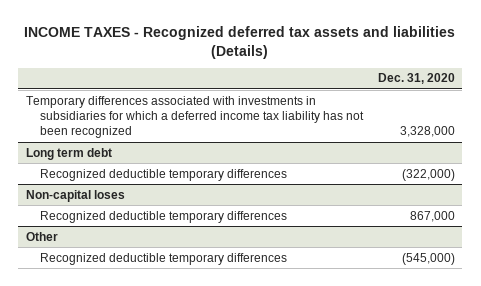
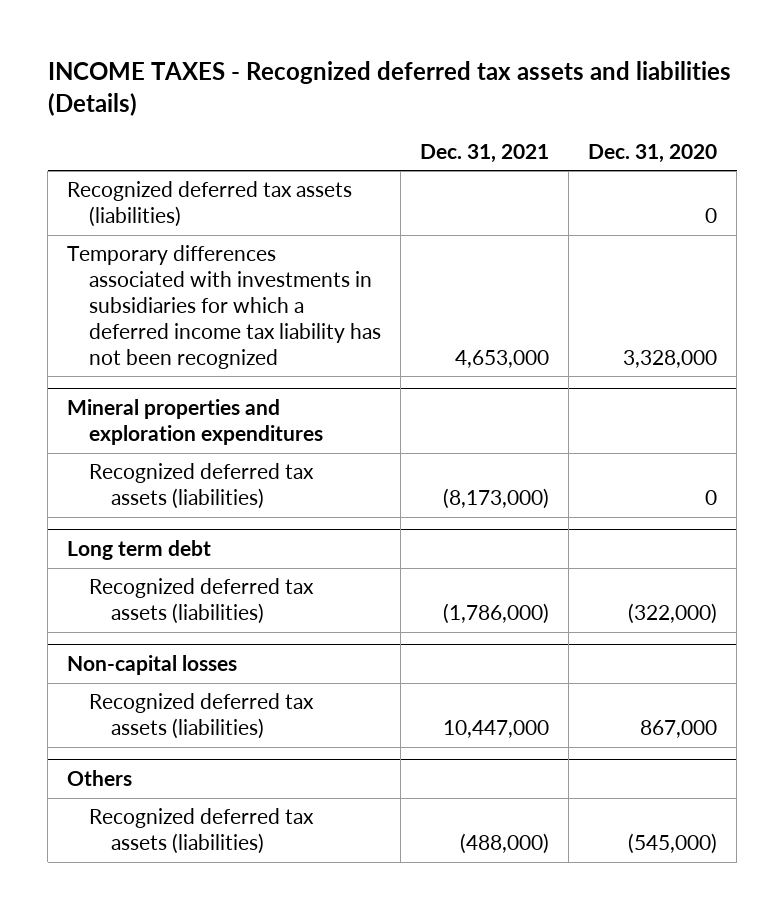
none -> [420,144,550,164] Dec. 31, 2021
none -> [67,181,353,228] Recognized deferred tax assets (liabilities)
none -> [67,399,324,446] Mineral properties and exploration expenditures
none -> [89,463,315,510] Recognized deferred tax assets (liabilities)
[40,168,288,181] Recognized deductible temporary differences -> [89,578,315,625] Recognized deferred tax assets (liabilities)
[25,189,125,202] Non-capital loses -> [67,655,238,676] Non-capital losses
[40,210,288,223] Recognized deductible temporary differences -> [89,693,315,740] Recognized deferred tax assets (liabilities)
[25,231,58,241] Other -> [67,770,133,787] Others
[40,252,288,265] Recognized deductible temporary differences -> [89,808,315,855] Recognized deferred tax assets (liabilities)

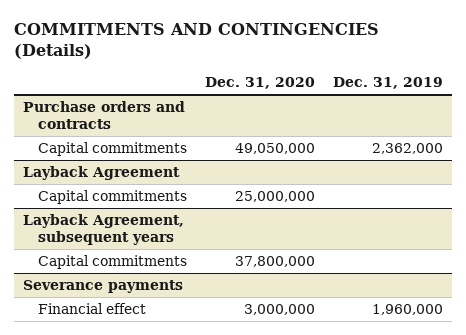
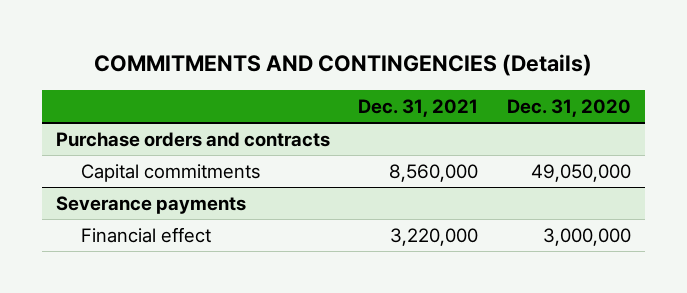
[332,76,443,89] Dec. 31, 2019 -> none
none -> [358,98,479,117] Dec. 31, 2021
[23,166,181,181] Layback Agreement -> none
[38,190,188,205] Capital commitments -> none
[23,214,185,245] Layback Agreement, subsequent years -> none
[38,255,188,270] Capital commitments -> none

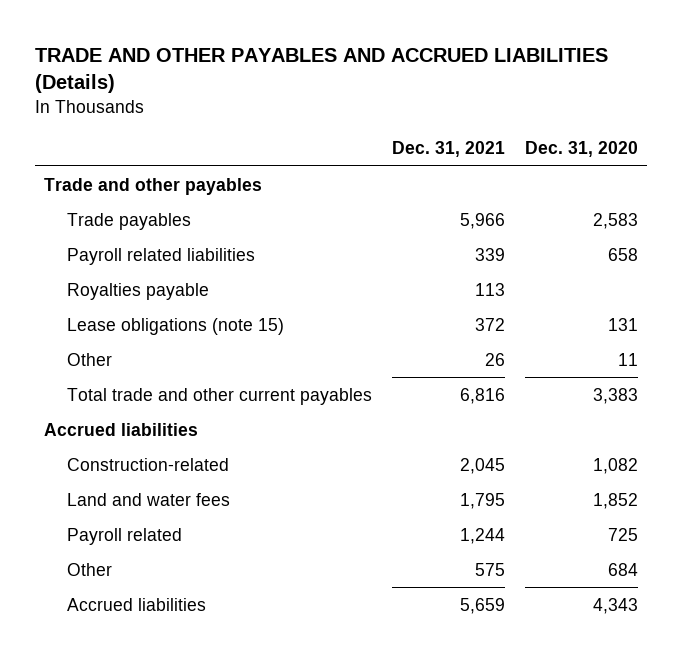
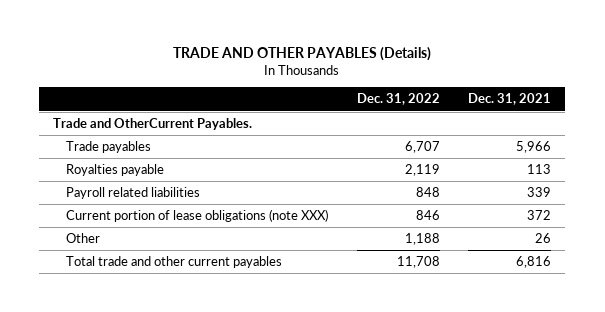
[34,47,608,94] TRADE AND OTHER PAYABLES AND ACCRUED LIABILITIES (Details) -> [173,47,432,62] TRADE AND OTHER PAYABLES (Details)
[524,140,638,157] Dec. 31, 2020 -> none
none -> [356,93,440,106] Dec. 31, 2022
[44,177,263,195] Trade and other payables -> [53,118,253,131] Trade and OtherCurrent Payables.
[67,247,256,265] Payroll related liabilities -> [65,187,200,200] Payroll related liabilities
[67,317,285,335] Lease obligations (note 15) -> [65,209,328,223] Current portion of lease obligations (note XXX)
[44,422,199,436] Accrued liabilities -> none
[67,457,230,471] Construction-related -> none
[67,492,231,506] Land and water fees -> none
[67,527,183,545] Payroll related -> none
[67,562,113,576] Other -> none
[67,597,207,611] Accrued liabilities -> none

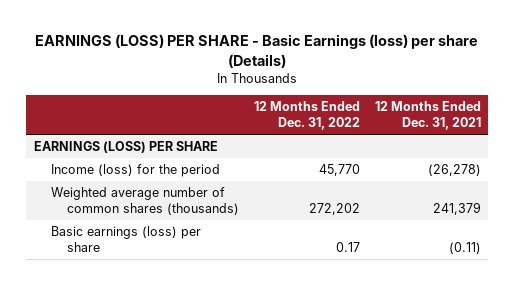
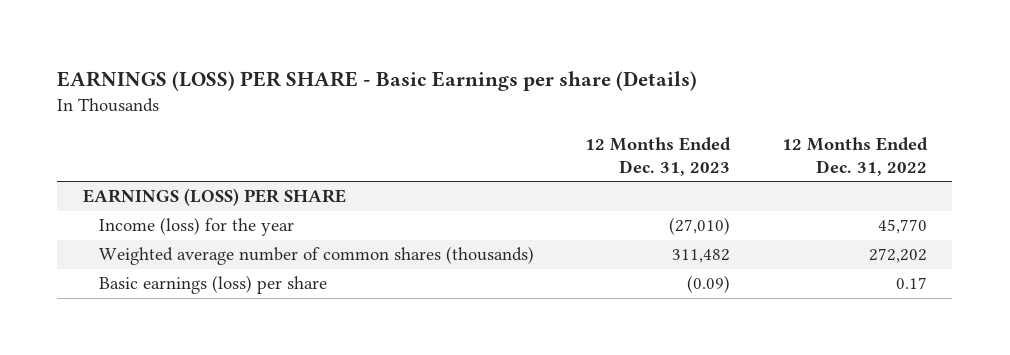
[35,33,479,68] EARNINGS (LOSS) PER SHARE - Basic Earnings (loss) per share (Details) -> [57,70,698,91] EARNINGS (LOSS) PER SHARE - Basic Earnings per share (Details)
[374,101,481,131] 12 Months Ended Dec. 31, 2021 -> none
none -> [585,136,732,176] 12 Months Ended Dec. 31, 2023
[50,164,220,178] Income (loss) for the period -> [98,217,294,237] Income (loss) for the year

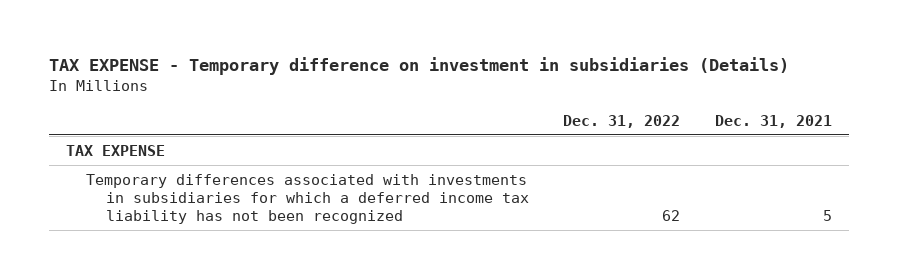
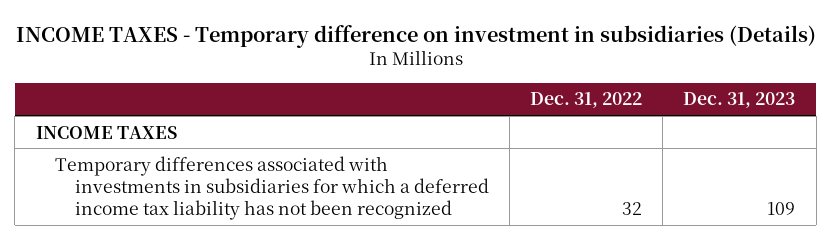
[48,57,789,76] TAX EXPENSE - Temporary difference on investment in subsidiaries (Details) -> [15,24,816,48] INCOME TAXES - Temporary difference on investment in subsidiaries (Details)
[714,114,832,128] Dec. 31, 2021 -> none
none -> [683,92,796,109] Dec. 31, 2023
[65,144,165,156] TAX EXPENSE -> [35,125,177,139] INCOME TAXES
[662,209,681,221] 62 -> [622,202,643,216] 32

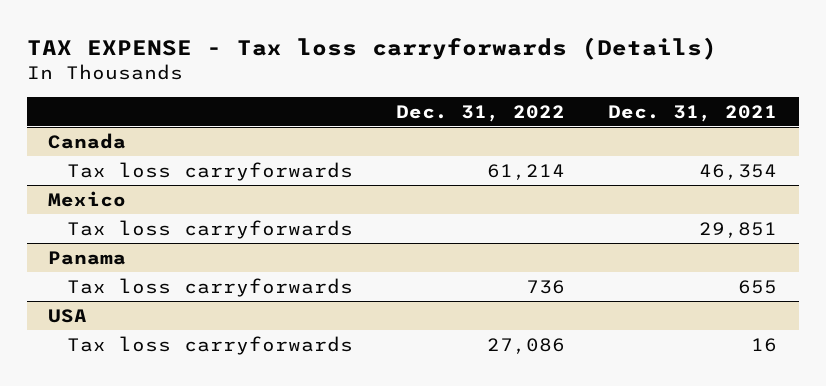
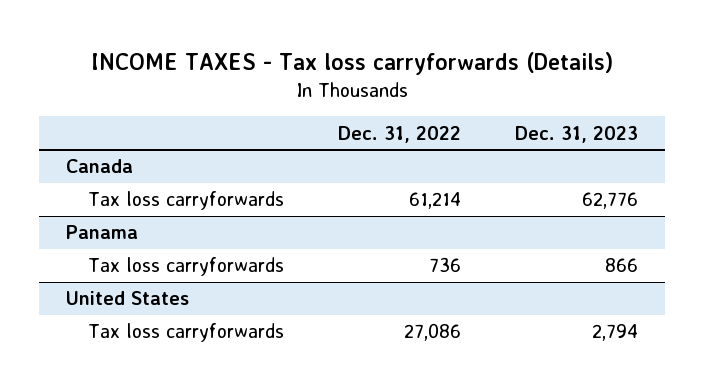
[26,36,717,60] TAX EXPENSE - Tax loss carryforwards (Details) -> [90,51,613,75] INCOME TAXES - Tax loss carryforwards (Details)
[608,104,778,122] Dec. 31, 2021 -> none
none -> [514,125,638,143] Dec. 31, 2023
[48,190,127,207] Mexico -> none
[66,219,353,239] Tax loss carryforwards -> none
[48,308,88,323] USA -> [65,291,189,306] United States

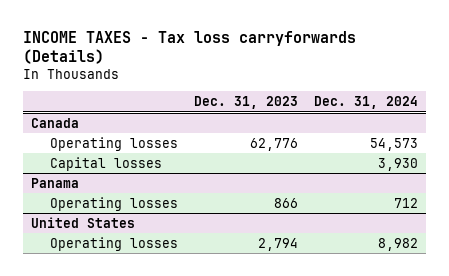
[338,125,462,143] Dec. 31, 2022 -> none
none -> [314,96,419,110] Dec. 31, 2024
[88,191,285,211] Tax loss carryforwards -> [49,136,178,151] Operating losses
none -> [49,156,162,171] Capital losses
[88,257,285,277] Tax loss carryforwards -> [49,196,178,211] Operating losses
[88,323,285,343] Tax loss carryforwards -> [49,236,178,251] Operating losses

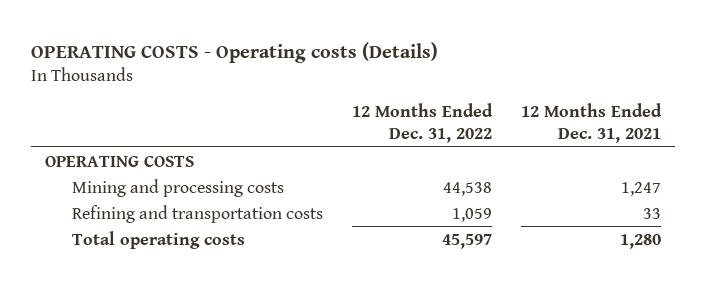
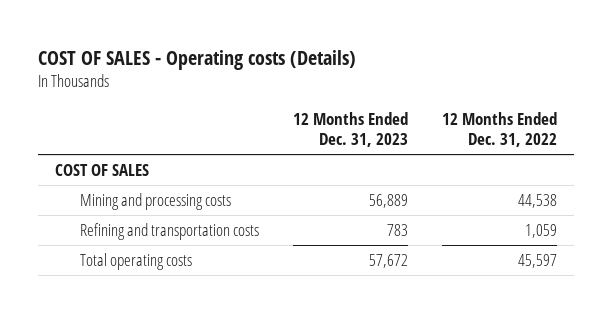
[30,41,438,63] OPERATING COSTS - Operating costs (Details) -> [38,49,357,70] COST OF SALES - Operating costs (Details)
[520,103,662,143] 12 Months Ended Dec. 31, 2021 -> none
none -> [293,112,409,147] 12 Months Ended Dec. 31, 2023
[44,155,194,167] OPERATING COSTS -> [55,164,150,177] COST OF SALES

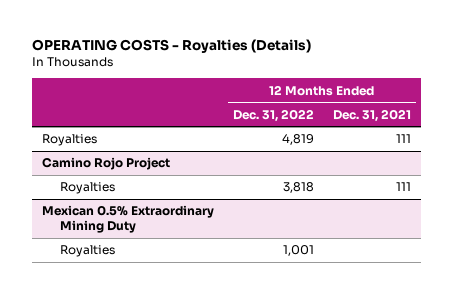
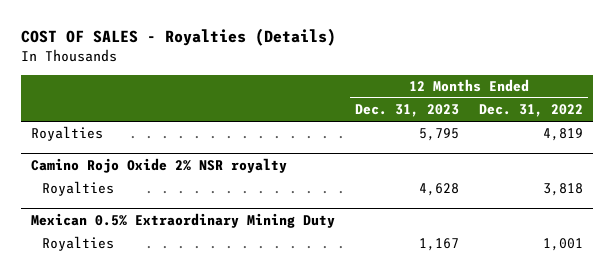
[31,39,311,54] OPERATING COSTS - Royalties (Details) -> [20,28,336,47] COST OF SALES - Royalties (Details)
[333,108,412,122] Dec. 31, 2021 -> none
none -> [354,104,459,118] Dec. 31, 2023
[41,157,170,171] Camino Rojo Project -> [30,158,287,174] Camino Rojo Oxide 2% NSR royalty

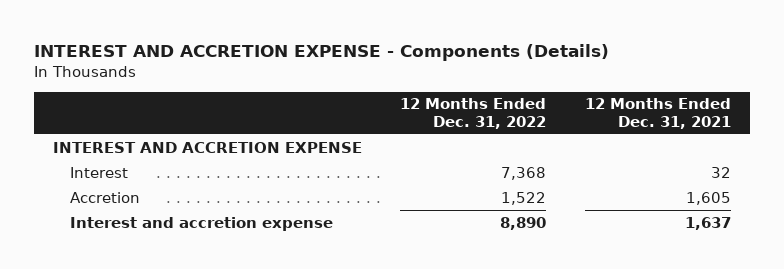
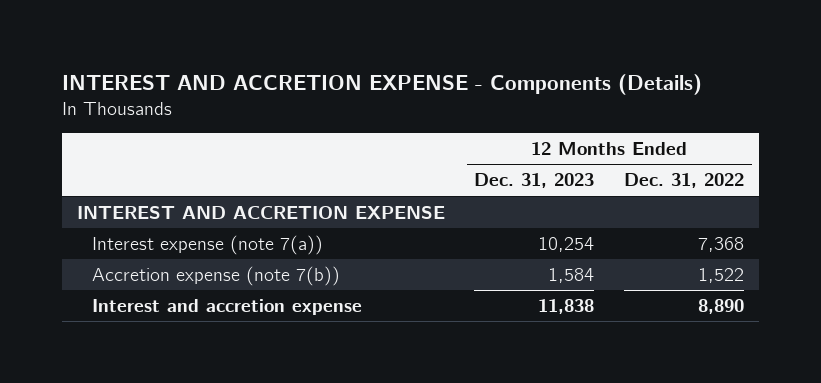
[584,98,731,129] 12 Months Ended Dec. 31, 2021 -> none
none -> [474,173,595,189] Dec. 31, 2023
[69,166,128,178] Interest -> [91,234,323,255] Interest expense (note 7(a))
[69,191,140,203] Accretion -> [91,265,340,286] Accretion expense (note 7(b))

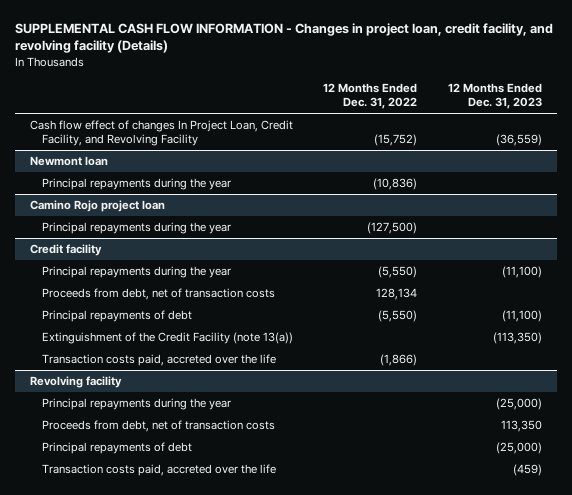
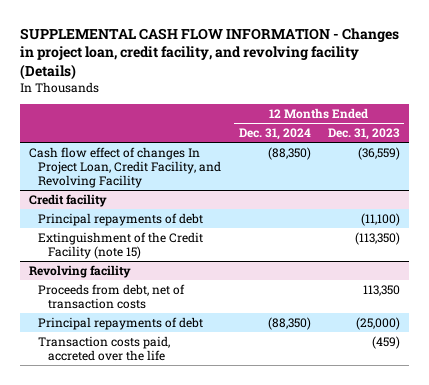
[323,83,418,109] 12 Months Ended Dec. 31, 2022 -> none
none -> [238,128,311,141] Dec. 31, 2024
[30,156,109,167] Newmont loan -> none
[41,178,231,191] Principal repayments during the year -> none
[30,200,166,213] Camino Rojo project loan -> none
[41,222,231,235] Principal repayments during the year -> none
[41,266,231,279] Principal repayments during the year -> none
[41,288,275,301] Proceeds from debt, net of transaction costs -> none
[41,354,276,367] Transaction costs paid, accreted over the life -> none
[41,332,293,345] Extinguishment of the Credit Facility (note 13(a)) -> [38,231,204,260] Extinguishment of the Credit Facility (note 15)
[41,398,231,411] Principal repayments during the year -> none

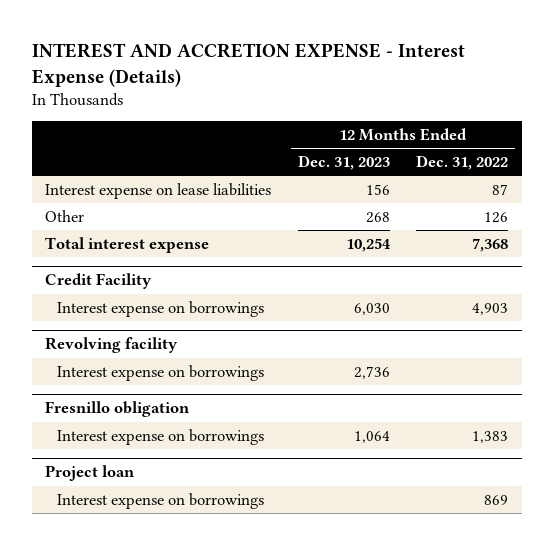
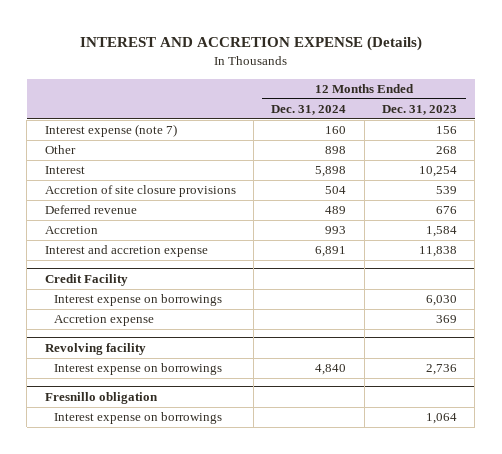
[31,43,465,87] INTEREST AND ACCRETION EXPENSE - Interest Expense (Details) -> [79,36,422,52] INTEREST AND ACCRETION EXPENSE (Details)
[416,155,509,171] Dec. 31, 2022 -> none
none -> [271,105,347,116] Dec. 31, 2024
[45,182,272,199] Interest expense on lease liabilities -> [44,124,177,138] Interest expense (note 7)
[45,236,210,253] Total interest expense -> [44,166,85,175] Interest
none -> [44,185,236,198] Accretion of site closure provisions
none -> [44,205,137,215] Deferred revenue
none -> [44,226,98,235] Accretion
none -> [44,245,208,258] Interest and accretion expense
none -> [54,315,155,327] Accretion expense
[45,465,136,482] Project loan -> none
[56,492,264,509] Interest expense on borrowings -> none

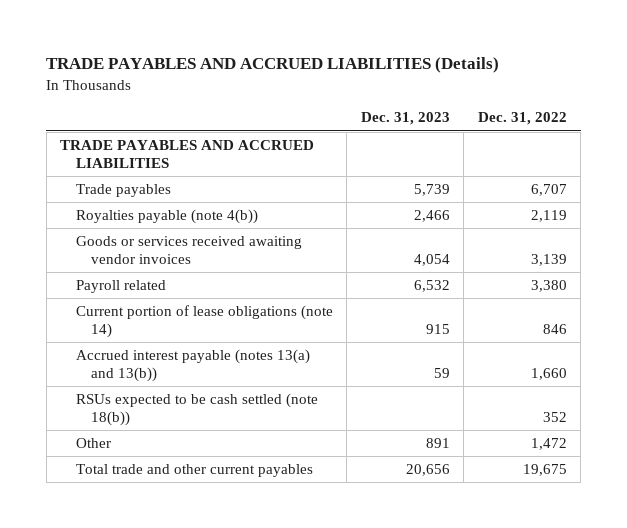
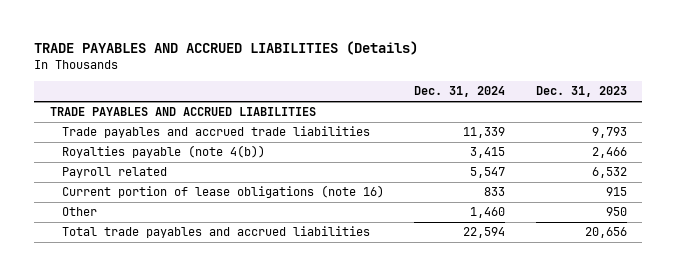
[477,112,567,126] Dec. 31, 2022 -> none
none -> [414,86,506,98] Dec. 31, 2024
[75,183,171,197] Trade payables -> [61,126,370,139] Trade payables and accrued trade liabilities
[413,183,450,196] 5,739 -> [592,127,628,139] 9,793
[75,235,302,265] Goods or services received awaiting vendor invoices -> none
[75,348,310,383] Accrued interest payable (notes 13(a) and 13(b)) -> none
[75,392,318,427] RSUs expected to be cash settled (note 18(b)) -> none
[75,304,333,339] Current portion of lease obligations (note 14) -> [61,185,384,199] Current portion of lease obligations (note 16)
[425,437,450,448] 891 -> [606,207,628,217] 950
[75,463,313,477] Total trade and other current payables -> [61,226,370,239] Total trade payables and accrued liabilities

